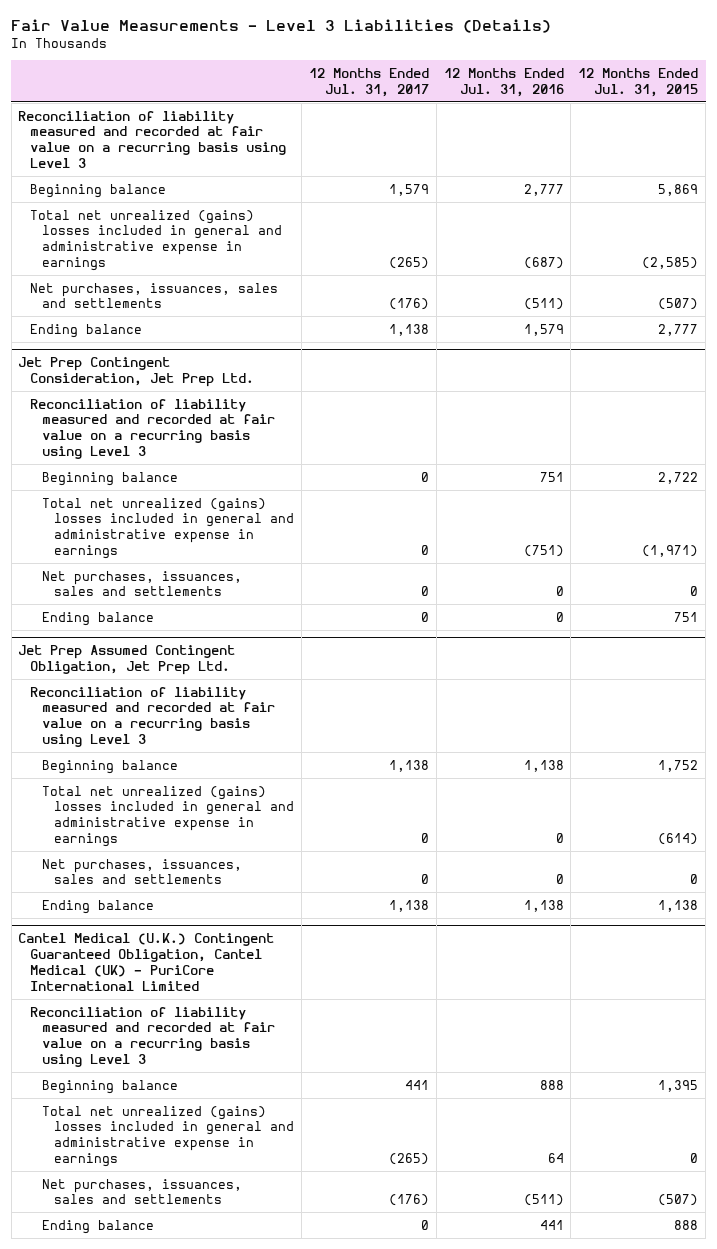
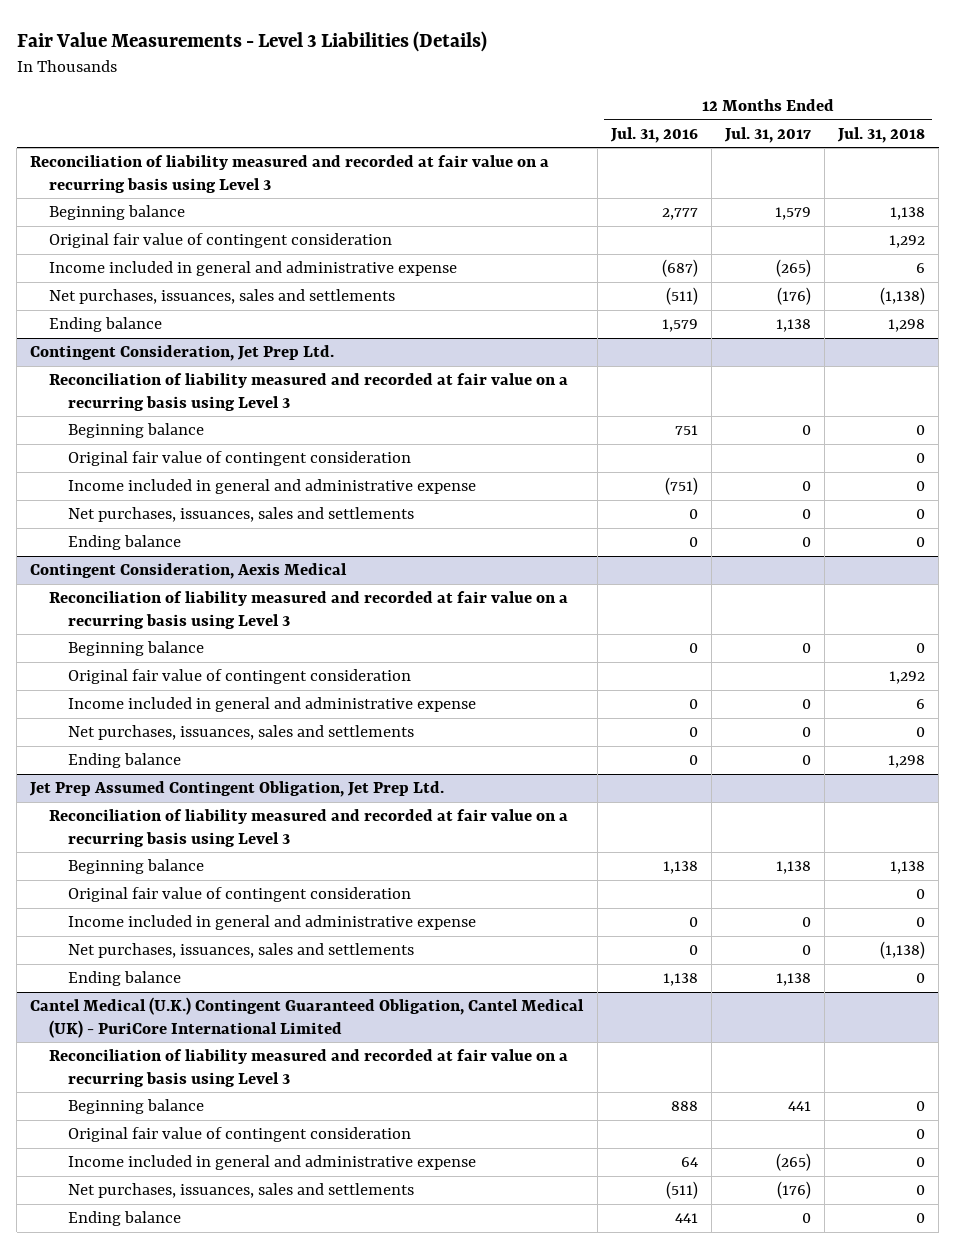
[578,68,699,97] 12 Months Ended Jul. 31, 2015 -> none
none -> [837,126,926,143] Jul. 31, 2018
none -> [49,233,393,249] Original fair value of contingent consideration
[30,209,283,271] Total net unrealized (gains) losses included in general and administrative expense in earnings -> [49,261,458,277] Income included in general and administrative expense
[18,357,255,388] Jet Prep Contingent Consideration, Jet Prep Ltd. -> [30,345,335,362] Contingent Consideration, Jet Prep Ltd.
none -> [68,451,412,467] Original fair value of contingent consideration
[42,497,295,559] Total net unrealized (gains) losses included in general and administrative expense in earnings -> [68,479,477,495] Income included in general and administrative expense
none -> [30,563,348,580] Contingent Consideration, Aexis Medical
none -> [49,591,569,629] Reconciliation of liability measured and recorded at fair value on a recurring basis using Level 3
none -> [68,641,205,657] Beginning balance
none -> [68,669,412,685] Original fair value of contingent consideration
none -> [68,697,477,713] Income included in general and administrative expense
none -> [68,725,415,741] Net purchases, issuances, sales and settlements
none -> [68,753,182,769] Ending balance
none -> [68,887,412,903] Original fair value of contingent consideration
[42,785,295,847] Total net unrealized (gains) losses included in general and administrative expense in earnings -> [68,915,477,931] Income included in general and administrative expense
none -> [68,1127,412,1143] Original fair value of contingent consideration
[42,1105,295,1167] Total net unrealized (gains) losses included in general and administrative expense in earnings -> [68,1155,477,1171] Income included in general and administrative expense

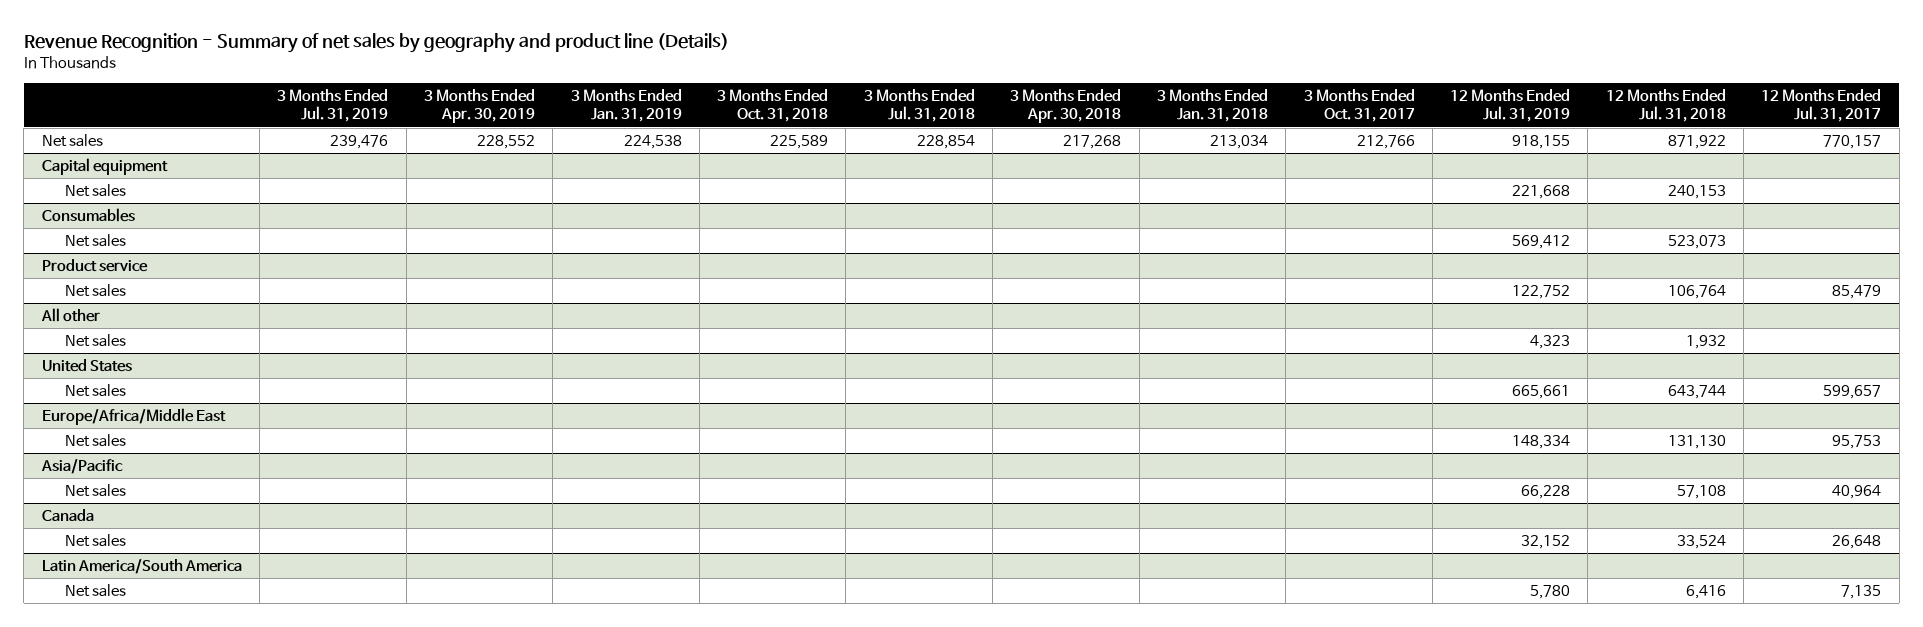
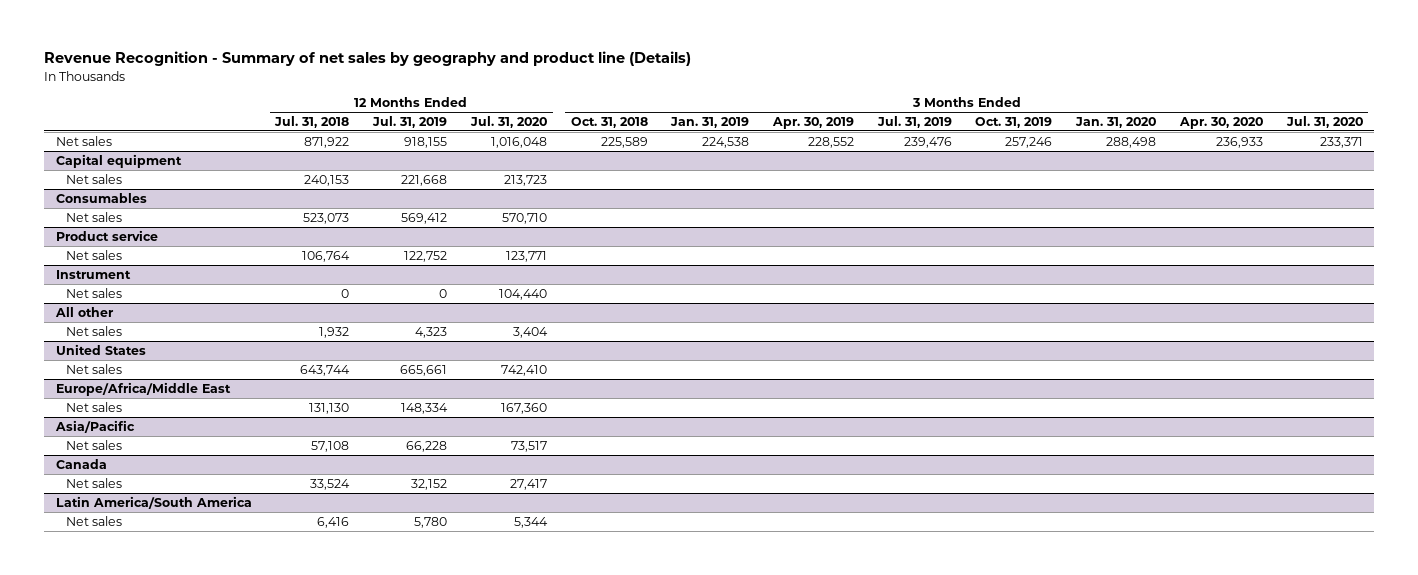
[863,89,975,123] 3 Months Ended Jul. 31, 2018 -> none
[1010,89,1122,124] 3 Months Ended Apr. 30, 2018 -> none
[1156,89,1268,123] 3 Months Ended Jan. 31, 2018 -> none
[1303,89,1415,123] 3 Months Ended Oct. 31, 2017 -> none
[1761,89,1882,123] 12 Months Ended Jul. 31, 2017 -> none
none -> [469,115,547,128] Jul. 31, 2020
none -> [975,116,1053,128] Oct. 31, 2019
none -> [1075,116,1157,128] Jan. 31, 2020
none -> [1178,116,1263,129] Apr. 30, 2020
none -> [1285,115,1363,128] Jul. 31, 2020
none -> [55,269,131,279] Instrument
none -> [66,287,123,298] Net sales

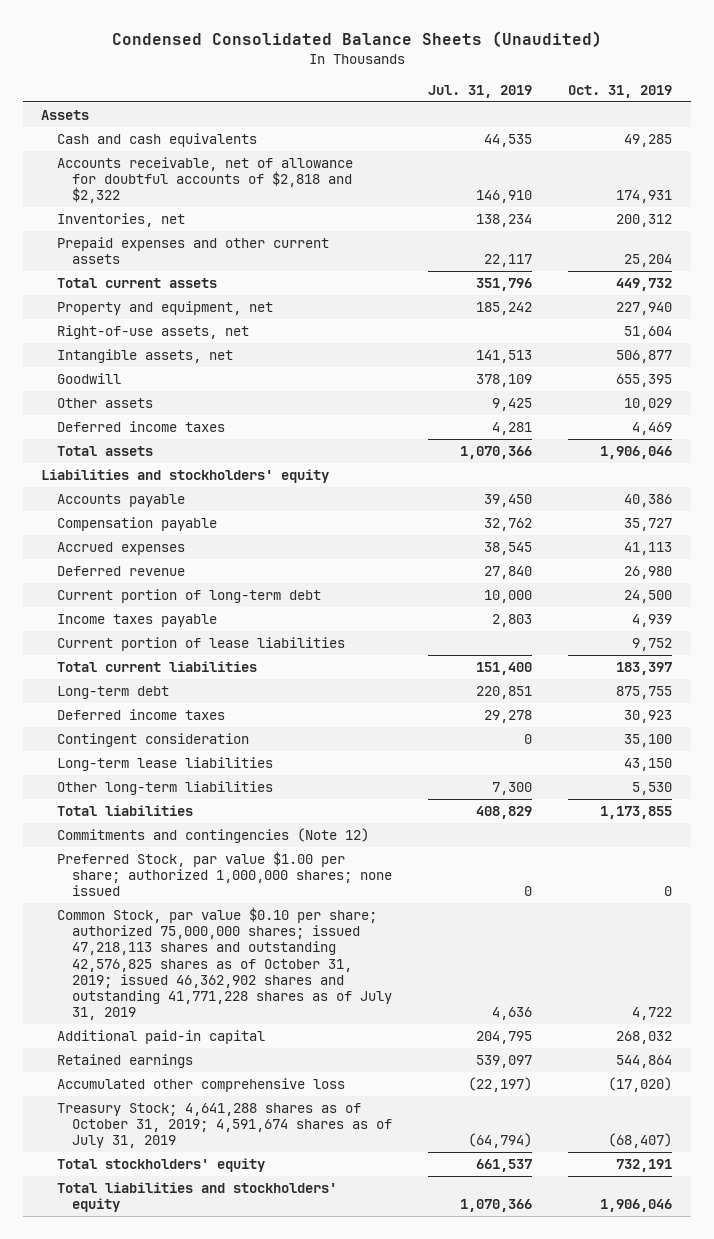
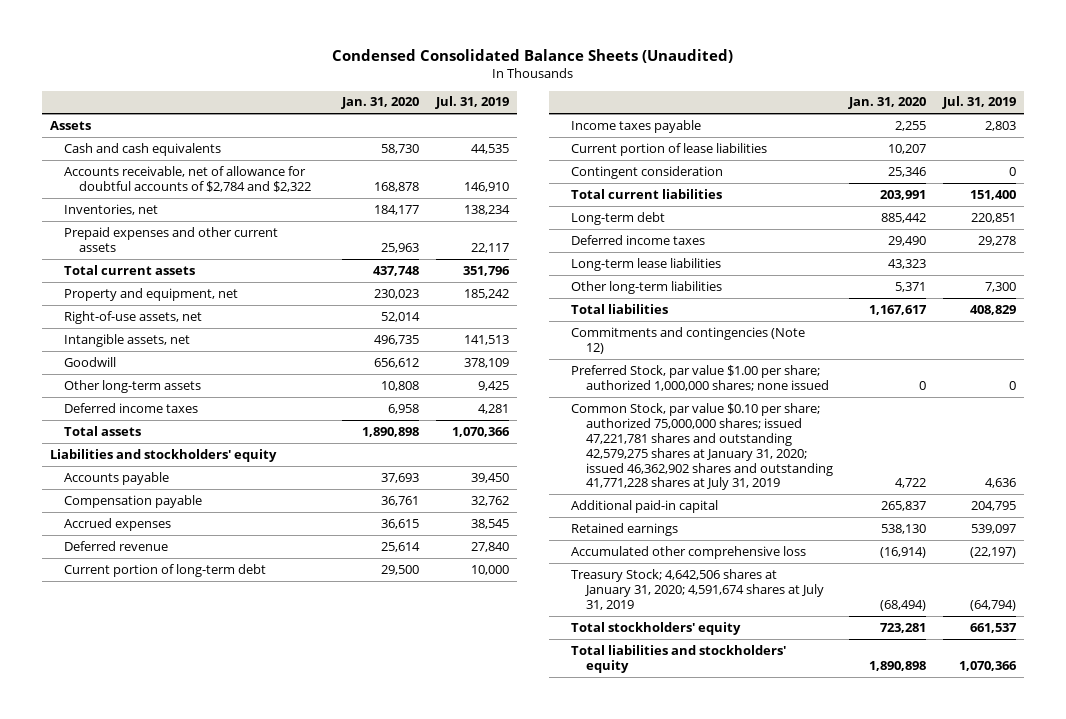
[568,84,673,98] Oct. 31, 2019 -> none
none -> [341,97,420,110] Jan. 31, 2020
[56,156,353,204] Accounts receivable, net of allowance for doubtful accounts of $2,818 and $2,322 -> [64,165,311,192] Accounts receivable, net of allowance for doubtful accounts of $2,784 and $2,322
[56,397,153,408] Other assets -> [64,379,202,393] Other long-term assets
[56,732,249,747] Contingent consideration -> [571,165,724,179] Contingent consideration
[56,906,392,1021] Common Stock, par value $0.10 per share; authorized 75,000,000 shares; issued 47,218,113 shares and outstanding 42,576,825 shares as of October 31, 2019; issued 46,362,902 shares and outstanding 41,771,228 shares as of July 31, 2019 -> [571,402,833,491] Common Stock, par value $0.10 per share; authorized 75,000,000 shares; issued 47,221,781 shares and outstanding 42,579,275 shares at January 31, 2020; issued 46,362,902 shares and outstanding 41,771,228 shares at July 31, 2019
[56,1102,392,1149] Treasury Stock; 4,641,288 shares as of October 31, 2019; 4,591,674 shares as of July 31, 2019 -> [571,568,824,610] Treasury Stock; 4,642,506 shares at January 31, 2020; 4,591,674 shares at July 31, 2019

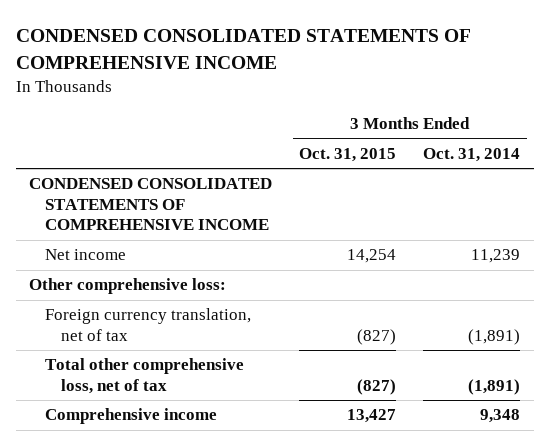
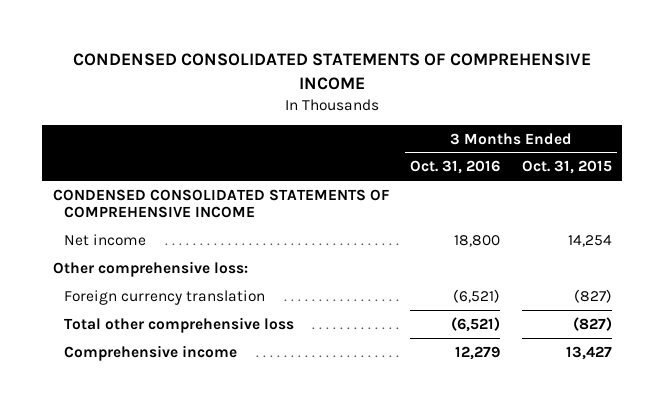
[423,147,521,162] Oct. 31, 2014 -> none
none -> [410,160,501,175] Oct. 31, 2016
[45,308,252,341] Foreign currency translation, net of tax -> [63,289,265,305] Foreign currency translation
[45,358,245,394] Total other comprehensive loss, net of tax -> [63,316,294,333] Total other comprehensive loss

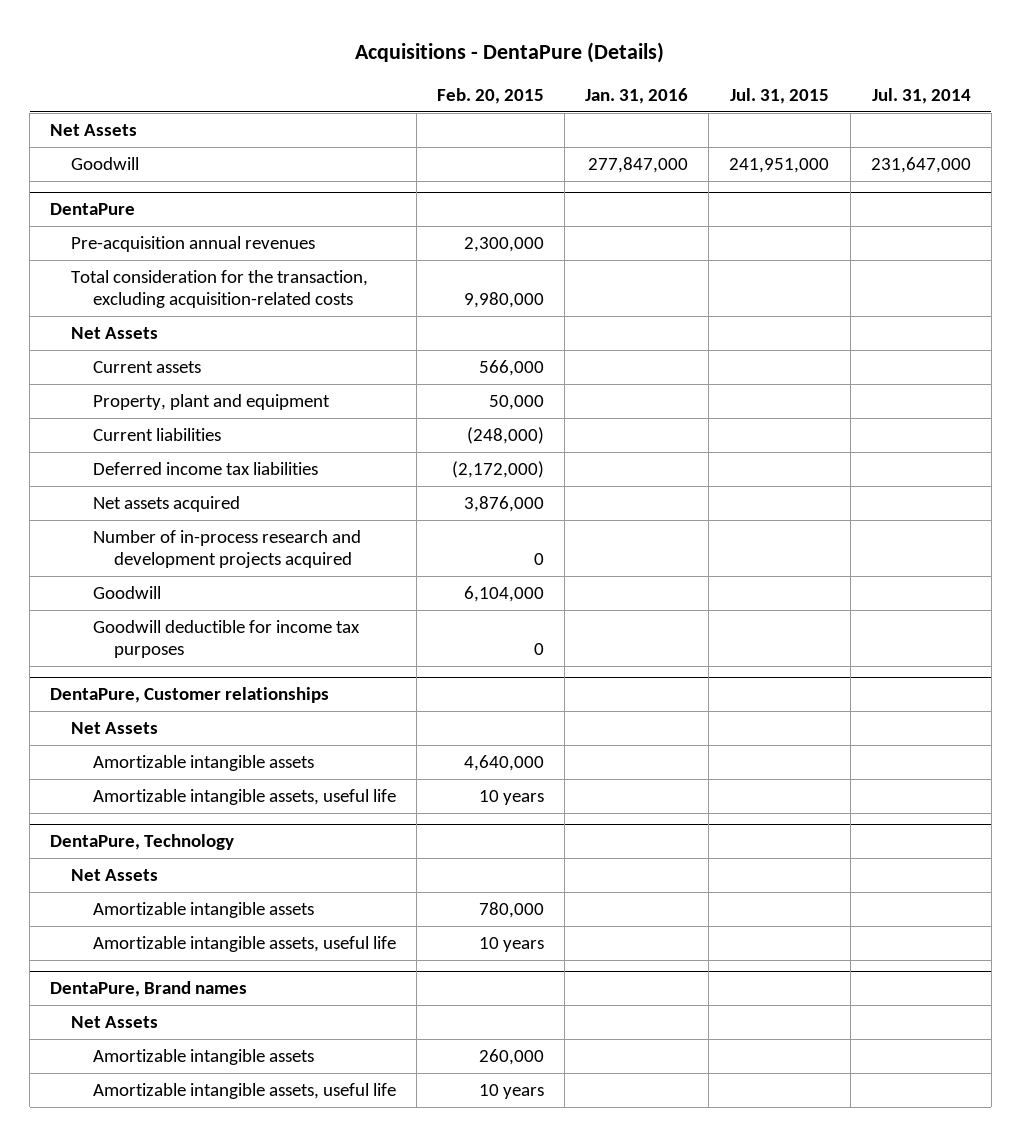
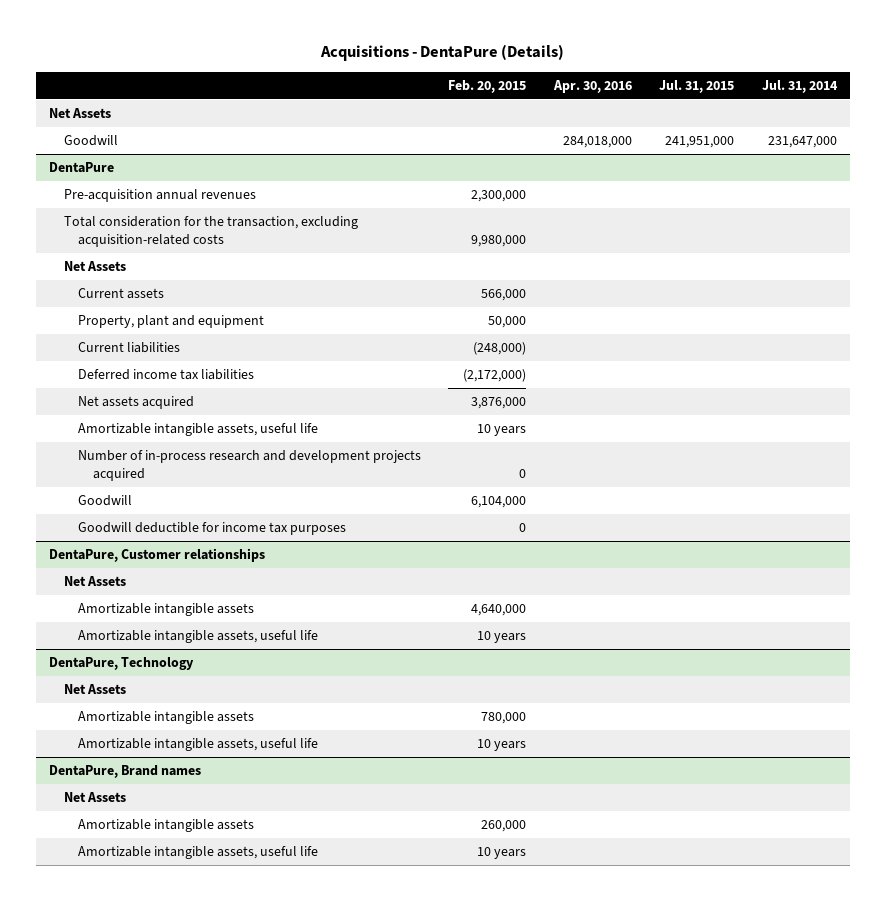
[585,87,689,104] Jan. 31, 2016 -> none
none -> [552,79,632,93] Apr. 30, 2016
none -> [78,423,319,437] Amortizable intangible assets, useful life

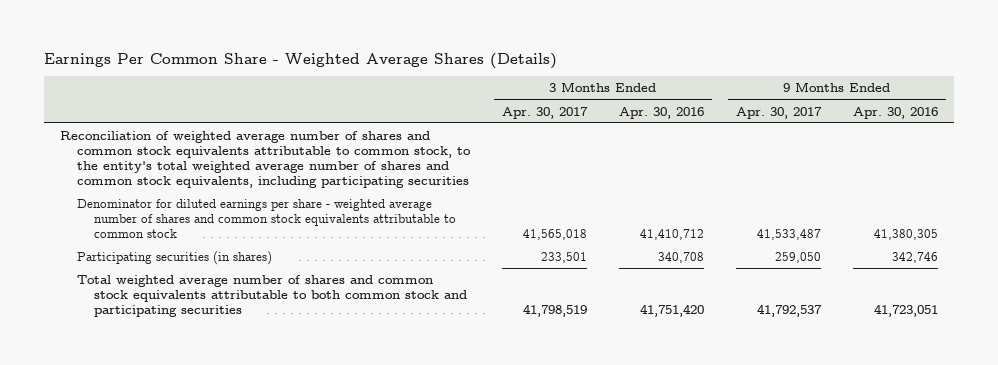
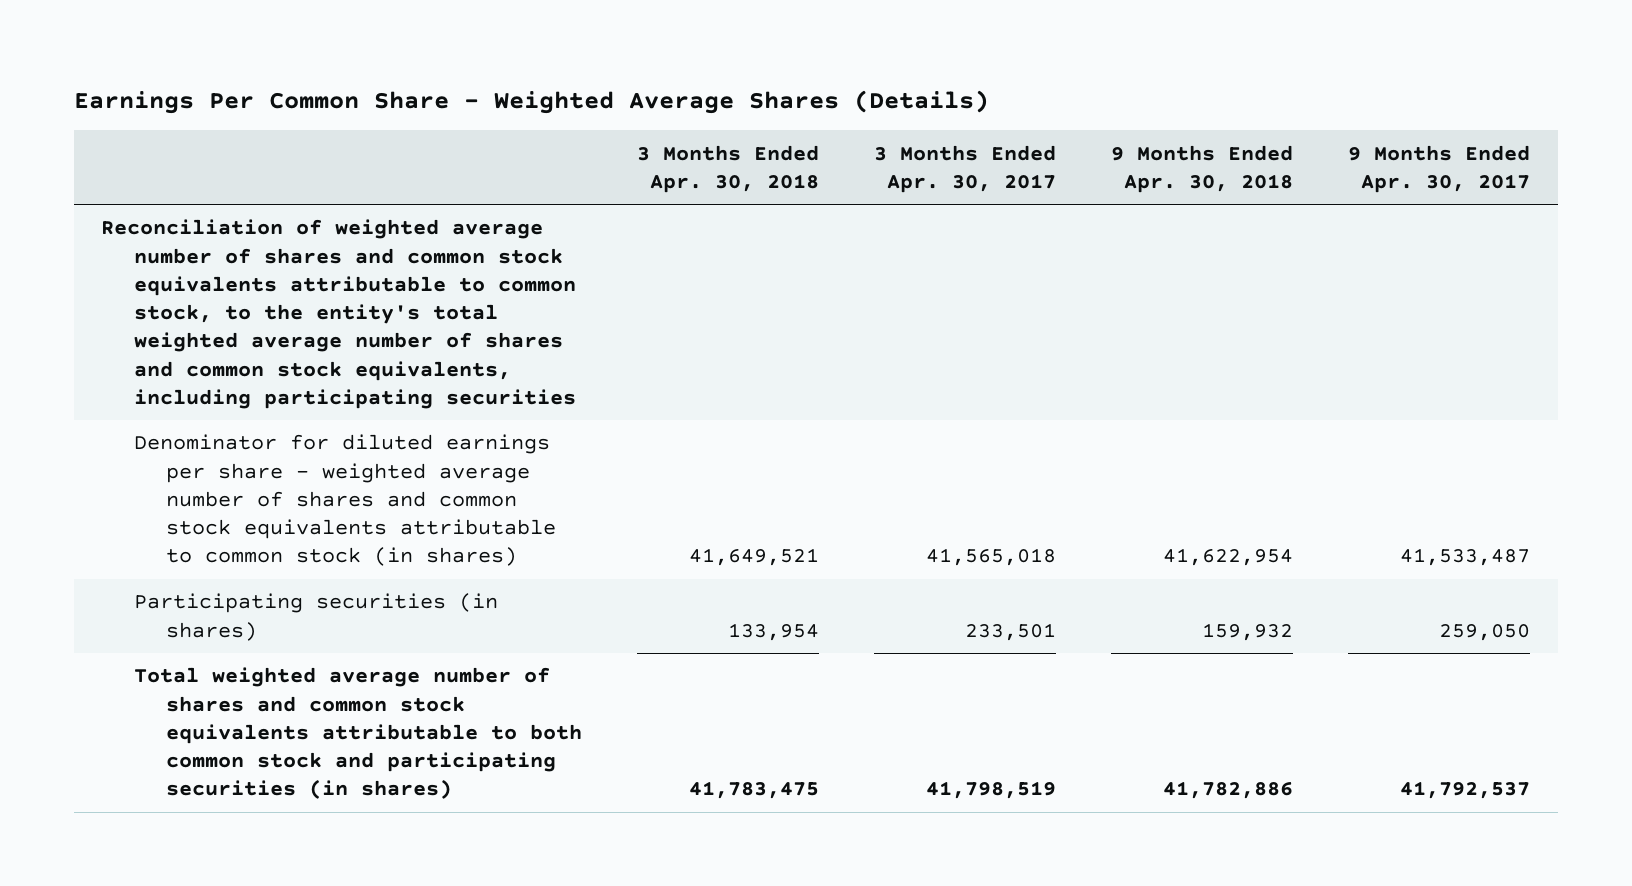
[619,106,705,119] Apr. 30, 2016 -> none
[853,106,939,119] Apr. 30, 2016 -> none
none -> [637,144,820,193] 3 Months Ended Apr. 30, 2018
none -> [1111,144,1294,193] 9 Months Ended Apr. 30, 2018
[77,198,457,238] Denominator for diluted earnings per share - weighted average number of shares and common stock equivalents attributable to common stock -> [133,434,557,567] Denominator for diluted earnings per share - weighted average number of shares and common stock equivalents attributable to common stock (in shares)
[77,274,468,317] Total weighted average number of shares and common stock equivalents attributable to both common stock and participating securities -> [133,667,583,800] Total weighted average number of shares and common stock equivalents attributable to both common stock and participating securities (in shares)

